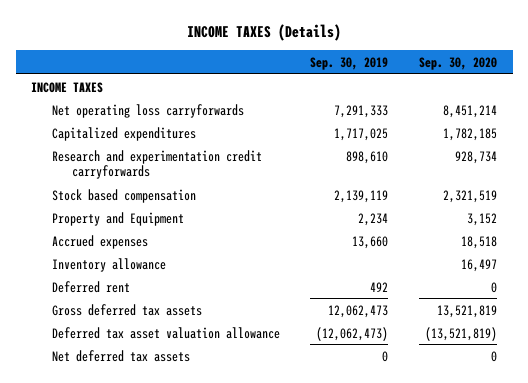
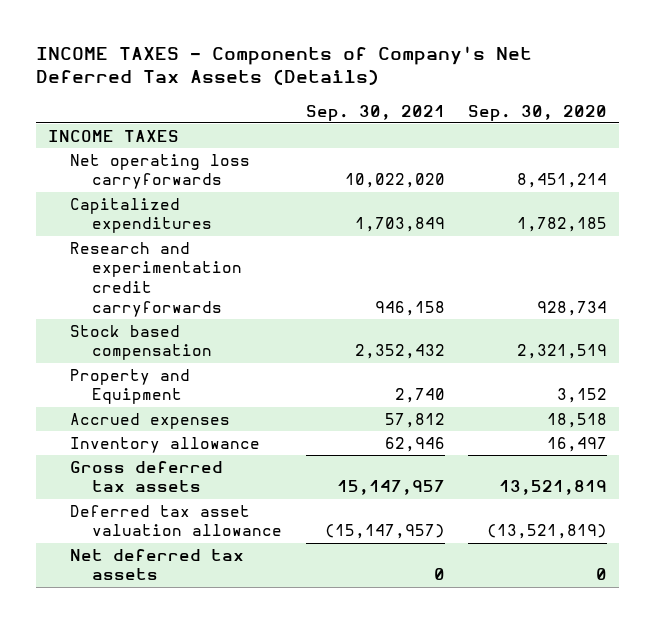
[187,23,342,41] INCOME TAXES (Details) -> [35,45,532,86] INCOME TAXES - Components of Company's Net Deferred Tax Assets (Details)
[310,56,389,70] Sep. 30, 2019 -> none
none -> [305,104,445,121] Sep. 30, 2021
[51,280,130,293] Deferred rent -> none

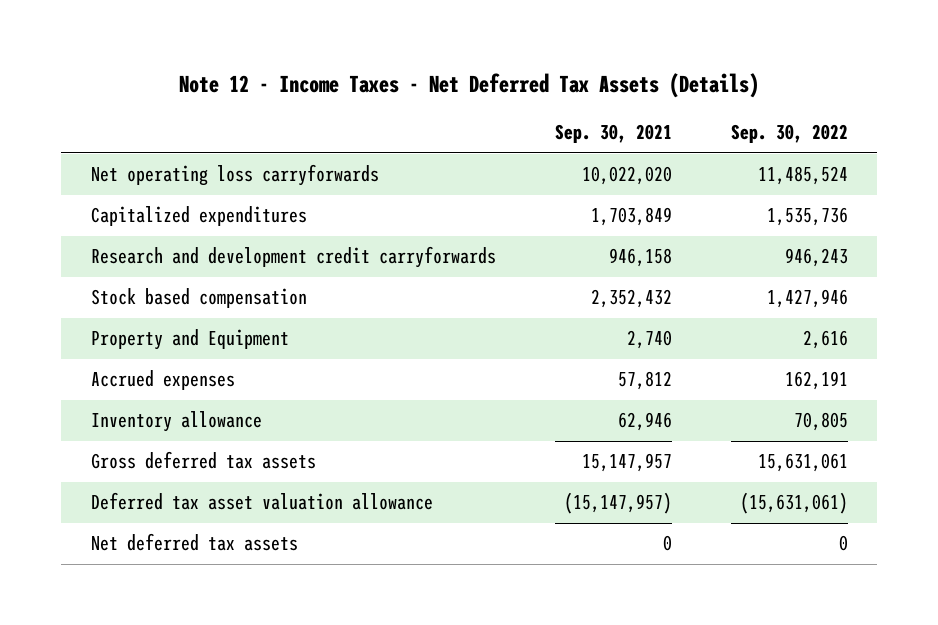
[35,45,532,86] INCOME TAXES - Components of Company's Net Deferred Tax Assets (Details) -> [179,72,760,98] Note 12 - Income Taxes - Net Deferred Tax Assets (Details)
[468,104,608,121] Sep. 30, 2020 -> none
none -> [730,124,848,144] Sep. 30, 2022
[47,129,179,142] INCOME TAXES -> none
[69,241,242,317] Research and experimentation credit carryforwards -> [90,246,496,269] Research and development credit carryforwards

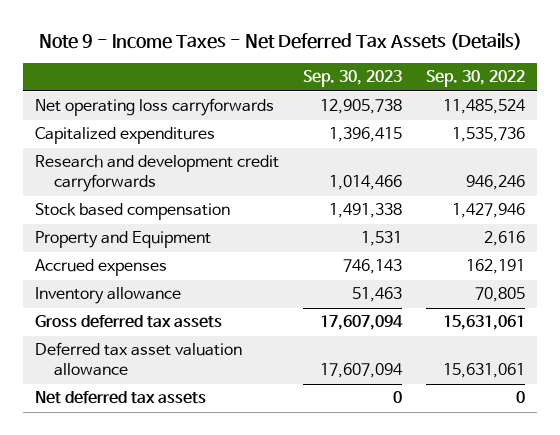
[179,72,760,98] Note 12 - Income Taxes - Net Deferred Tax Assets (Details) -> [39,33,523,51] Note 9 - Income Taxes - Net Deferred Tax Assets (Details)
[554,124,672,144] Sep. 30, 2021 -> none
none -> [303,70,403,88] Sep. 30, 2023
[784,248,848,268] 946,243 -> [465,175,525,191] 946,246
[739,492,848,515] (15,631,061) -> [442,363,525,379] 15,631,061

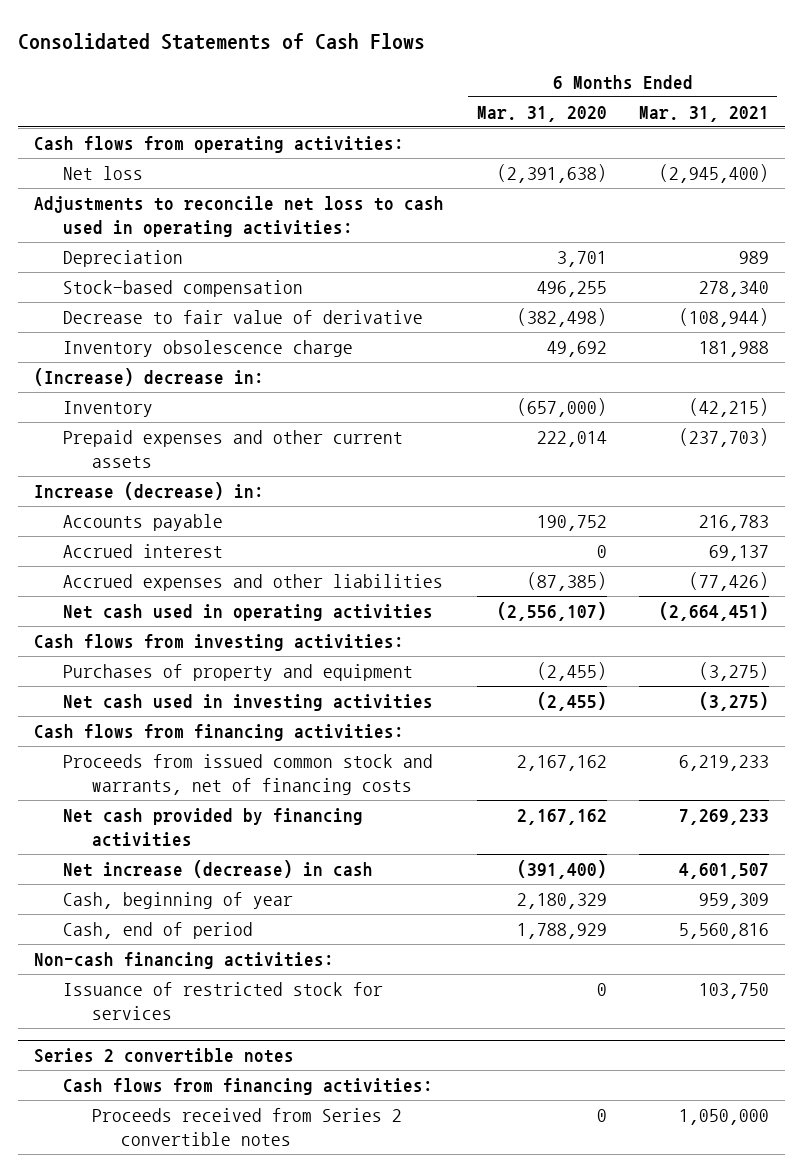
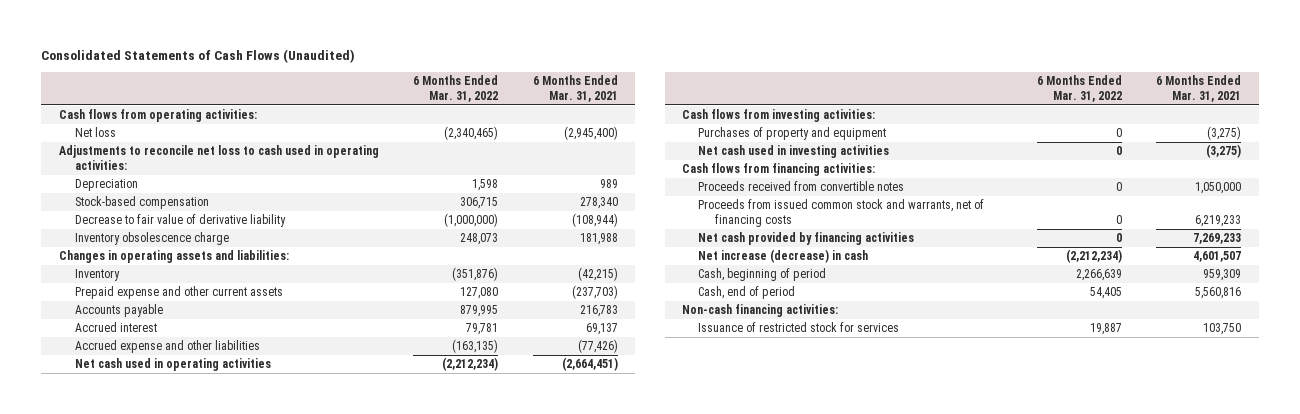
[17,32,425,50] Consolidated Statements of Cash Flows -> [41,48,356,63] Consolidated Statements of Cash Flows (Unaudited)
[476,105,607,122] Mar. 31, 2020 -> none
none -> [413,74,499,102] 6 Months Ended Mar. 31, 2022
[63,310,424,325] Decrease to fair value of derivative -> [74,214,286,228] Decrease to fair value of derivative liability
[34,368,265,387] (Increase) decrease in: -> none
none -> [58,250,289,264] Changes in operating assets and liabilities:
[34,482,265,501] Increase (decrease) in: -> none
[63,430,404,469] Prepaid expenses and other current assets -> [74,286,283,300] Prepaid expense and other current assets
[63,574,444,592] Accrued expenses and other liabilities -> [74,340,260,354] Accrued expense and other liabilities
none -> [698,181,905,192] Proceeds received from convertible notes
[63,892,294,910] Cash, beginning of year -> [698,268,827,282] Cash, beginning of period
[34,1048,295,1064] Series 2 convertible notes -> none
[63,1078,434,1096] Cash flows from financing activities: -> none
[92,1108,403,1147] Proceeds received from Series 2 convertible notes -> none

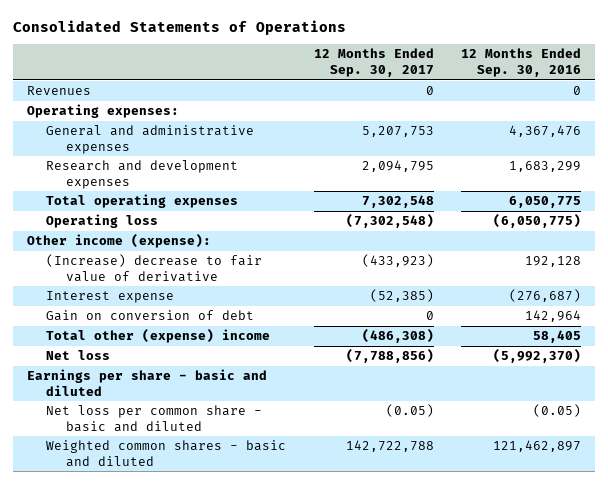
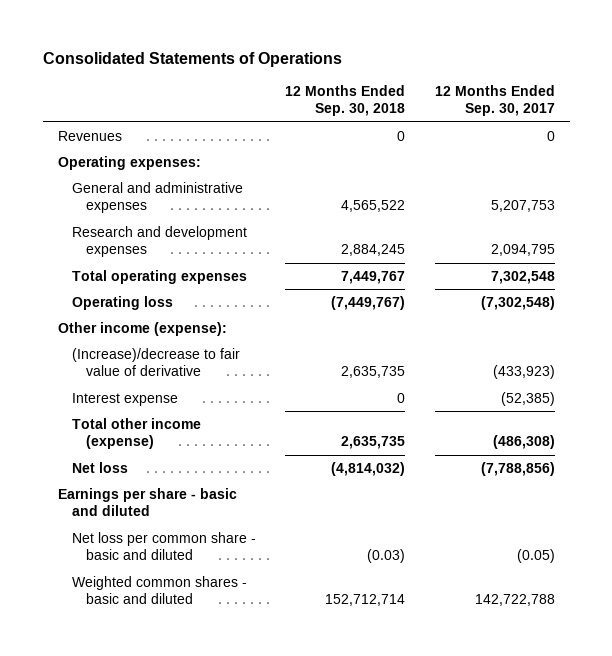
[461,48,582,78] 12 Months Ended Sep. 30, 2016 -> none
none -> [285,84,406,117] 12 Months Ended Sep. 30, 2018
[46,254,263,282] (Increase) decrease to fair value of derivative -> [71,347,240,377] (Increase)/decrease to fair value of derivative
[46,310,255,322] Gain on conversion of debt -> none
[46,329,271,344] Total other (expense) income -> [71,417,201,450] Total other income (expense)

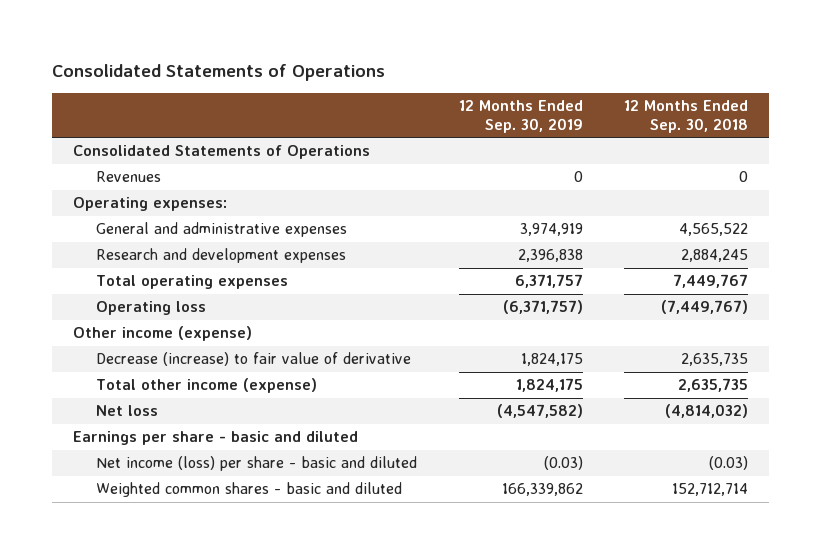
[434,84,555,117] 12 Months Ended Sep. 30, 2017 -> none
none -> [458,99,583,133] 12 Months Ended Sep. 30, 2019
none -> [72,145,370,160] Consolidated Statements of Operations
[71,392,178,406] Interest expense -> none
[57,321,227,336] Other income (expense): -> [72,326,252,342] Other income (expense)
[71,347,240,377] (Increase)/decrease to fair value of derivative -> [96,352,412,367] Decrease (increase) to fair value of derivative
[71,531,256,561] Net loss per common share - basic and diluted -> [96,456,418,472] Net income (loss) per share - basic and diluted

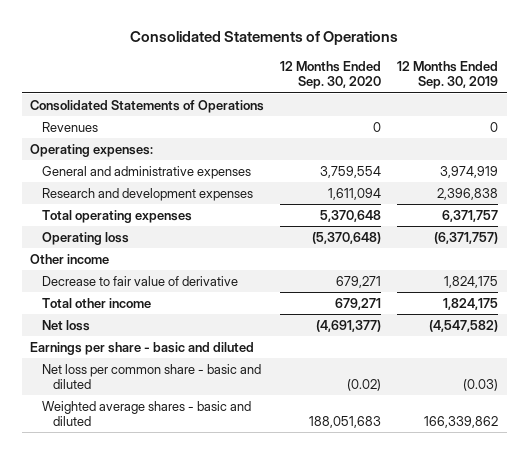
[624,99,749,133] 12 Months Ended Sep. 30, 2018 -> none
none -> [280,60,382,90] 12 Months Ended Sep. 30, 2020
[72,326,252,342] Other income (expense) -> [30,253,110,264] Other income
[96,352,412,367] Decrease (increase) to fair value of derivative -> [41,275,238,286] Decrease to fair value of derivative
[96,378,318,394] Total other income (expense) -> [41,297,151,308] Total other income
[96,456,418,472] Net income (loss) per share - basic and diluted -> [41,363,261,390] Net loss per common share - basic and diluted
[96,482,403,498] Weighted common shares - basic and diluted -> [41,400,251,427] Weighted average shares - basic and diluted

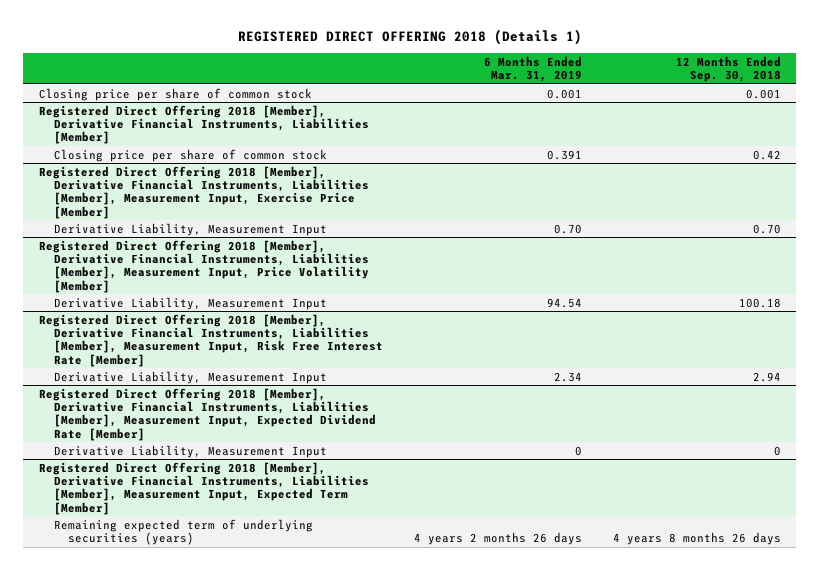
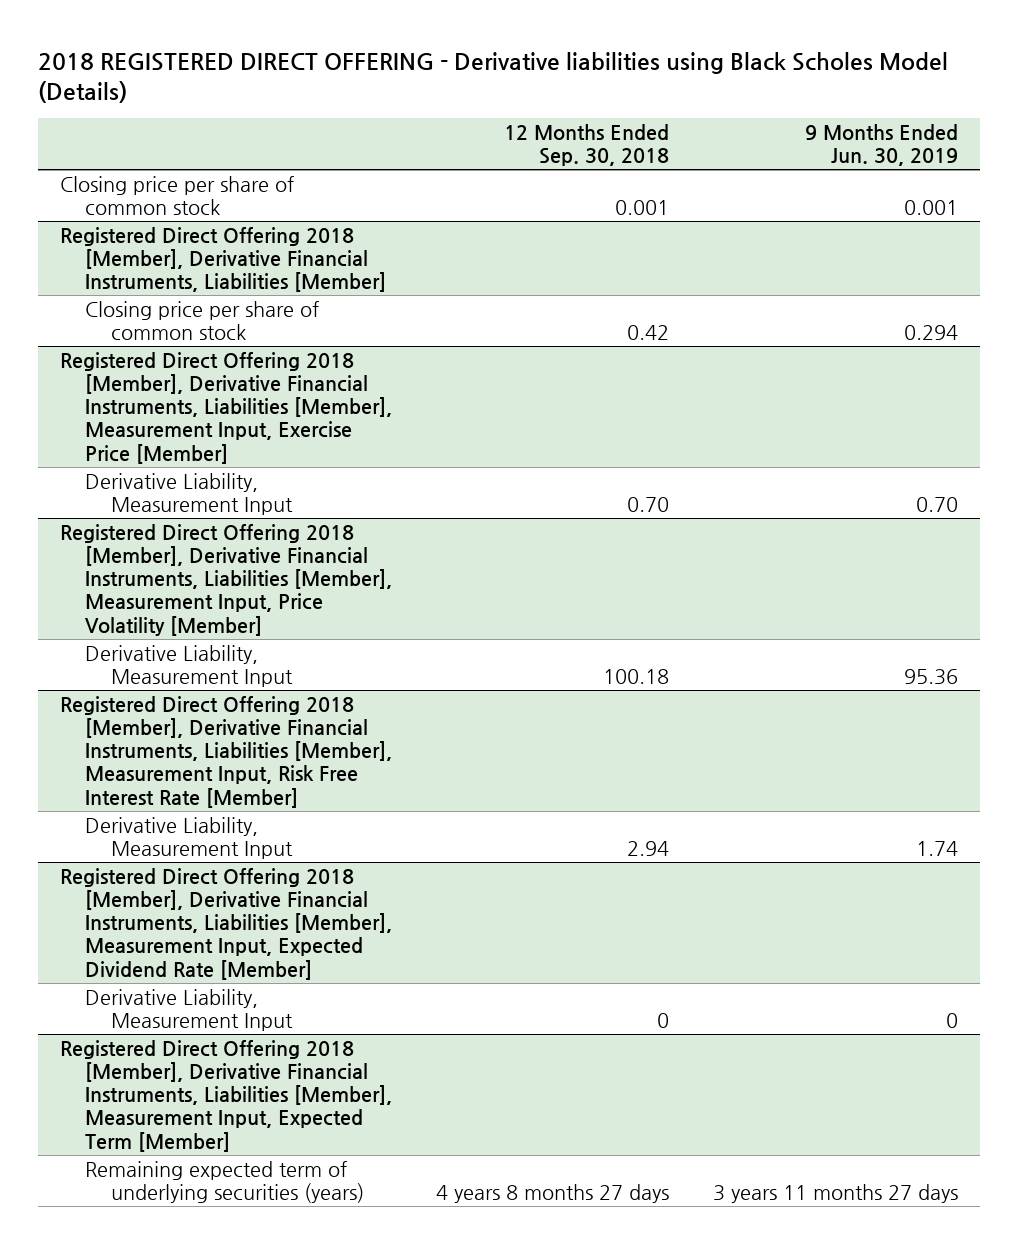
[237,29,582,46] REGISTERED DIRECT OFFERING 2018 (Details 1) -> [38,51,949,103] 2018 REGISTERED DIRECT OFFERING - Derivative liabilities using Black Scholes Model (Details)
[483,55,582,83] 6 Months Ended Mar. 31, 2019 -> none
none -> [804,123,958,166] 9 Months Ended Jun. 30, 2019
[612,532,781,546] 4 years 8 months 26 days -> [436,1183,670,1203] 4 years 8 months 27 days

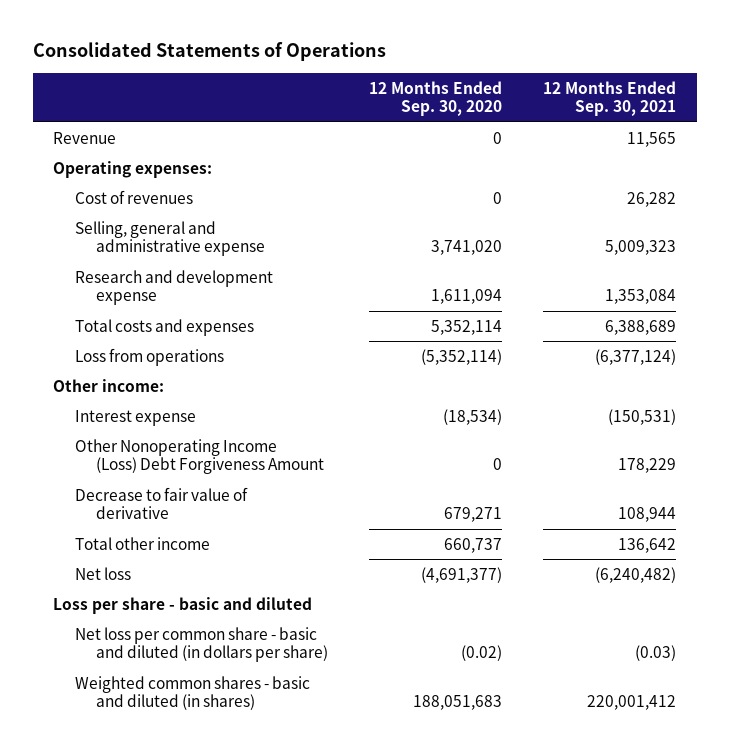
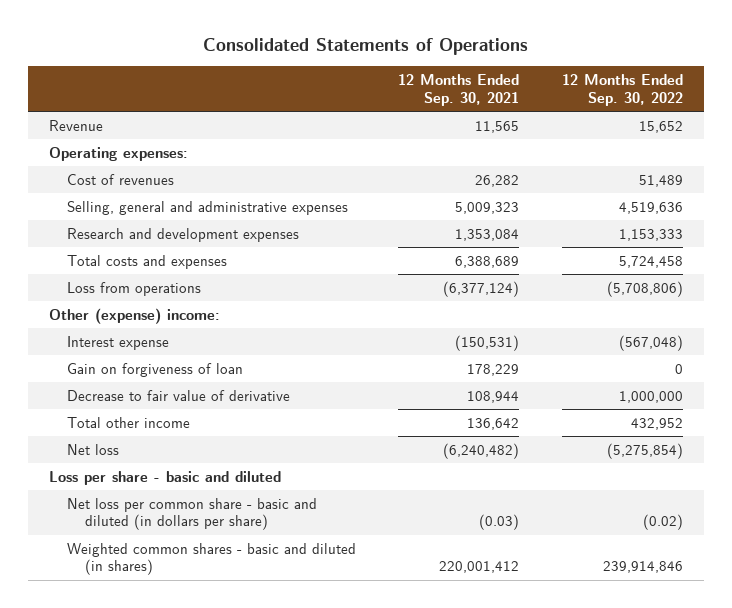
[368,80,502,117] 12 Months Ended Sep. 30, 2020 -> none
none -> [561,74,683,106] 12 Months Ended Sep. 30, 2022
[74,220,265,257] Selling, general and administrative expense -> [67,200,349,215] Selling, general and administrative expenses
[74,269,273,306] Research and development expense -> [67,227,300,242] Research and development expenses
[53,378,165,392] Other income: -> [49,307,221,324] Other (expense) income:
[74,438,324,475] Other Nonoperating Income (Loss) Debt Forgiveness Amount -> [67,362,244,377] Gain on forgiveness of loan

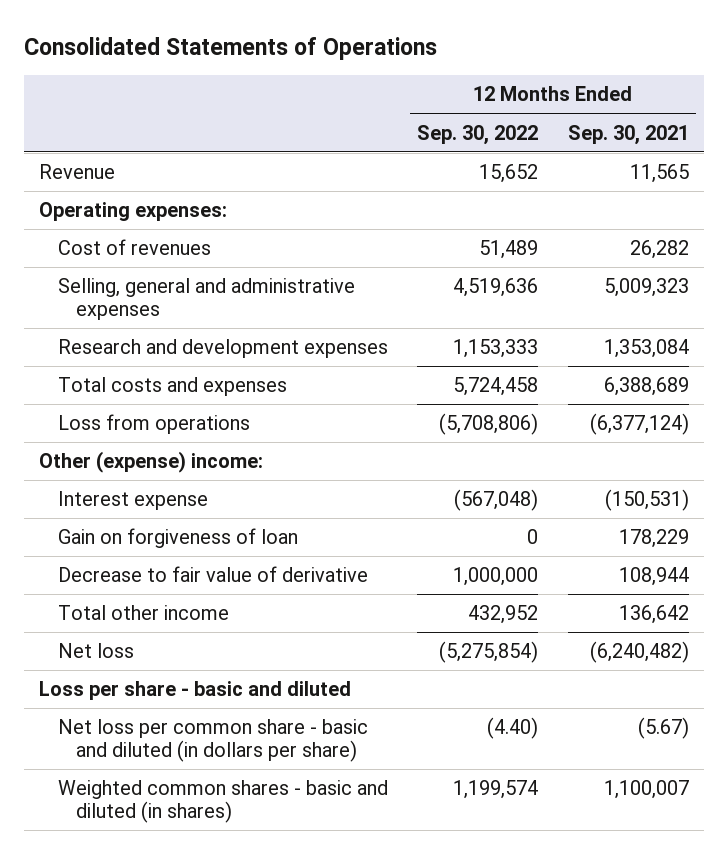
[479,514,520,531] (0.03) -> [637,717,689,740] (5.67)
[642,514,683,531] (0.02) -> [487,717,539,740] (4.40)
[439,561,520,574] 220,001,412 -> [603,780,689,800] 1,100,007
[602,561,683,574] 239,914,846 -> [453,780,539,800] 1,199,574

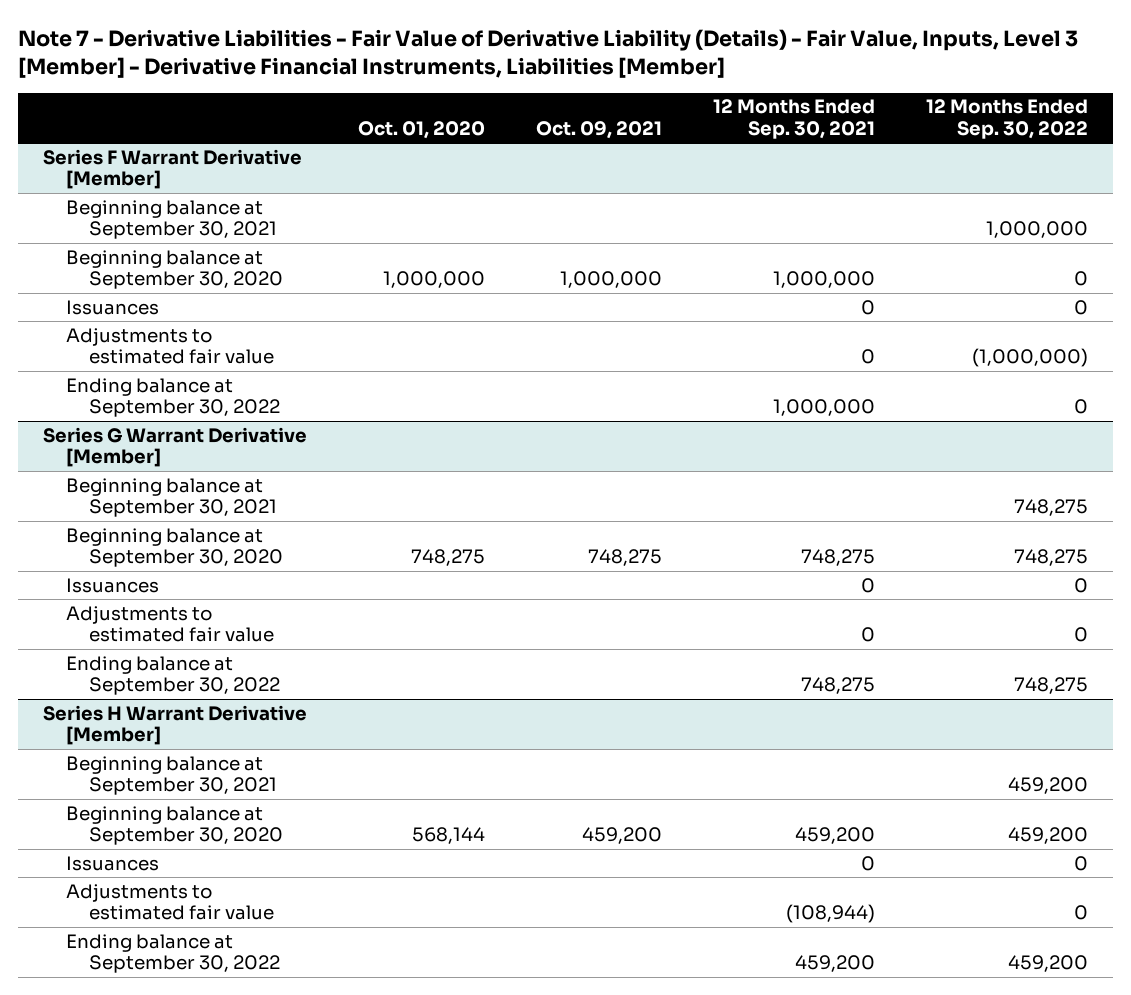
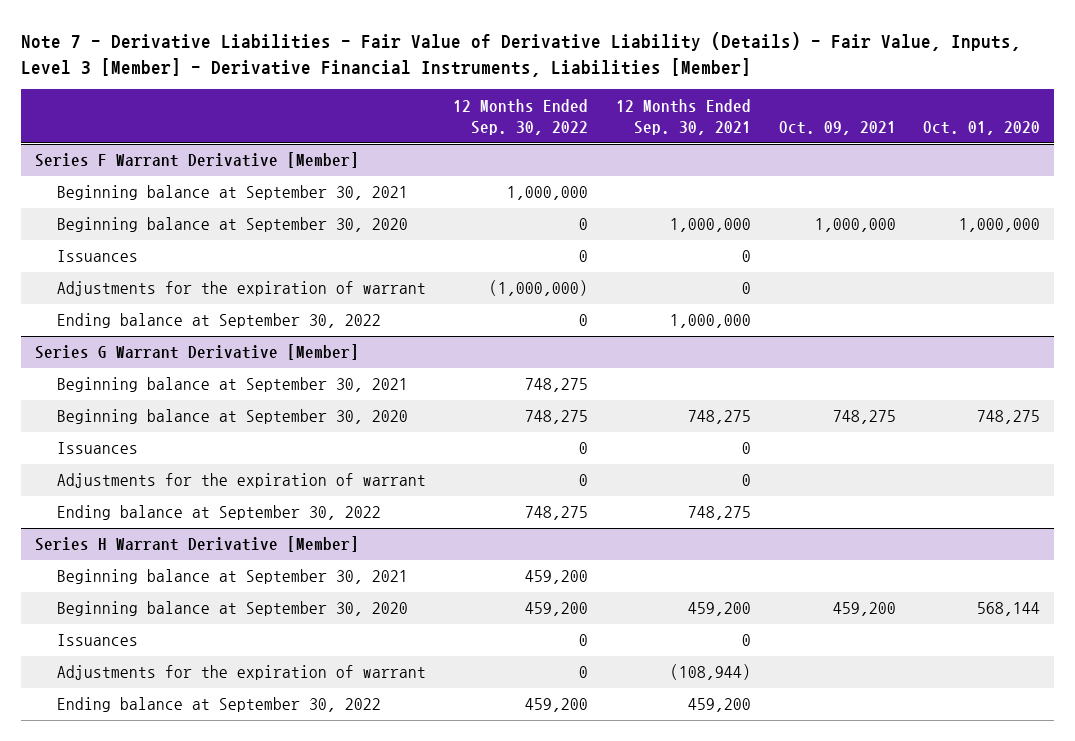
[65,327,274,365] Adjustments to estimated fair value -> [56,281,426,297] Adjustments for the expiration of warrant
[65,605,274,643] Adjustments to estimated fair value -> [56,473,426,489] Adjustments for the expiration of warrant
[65,883,274,921] Adjustments to estimated fair value -> [56,665,426,681] Adjustments for the expiration of warrant

